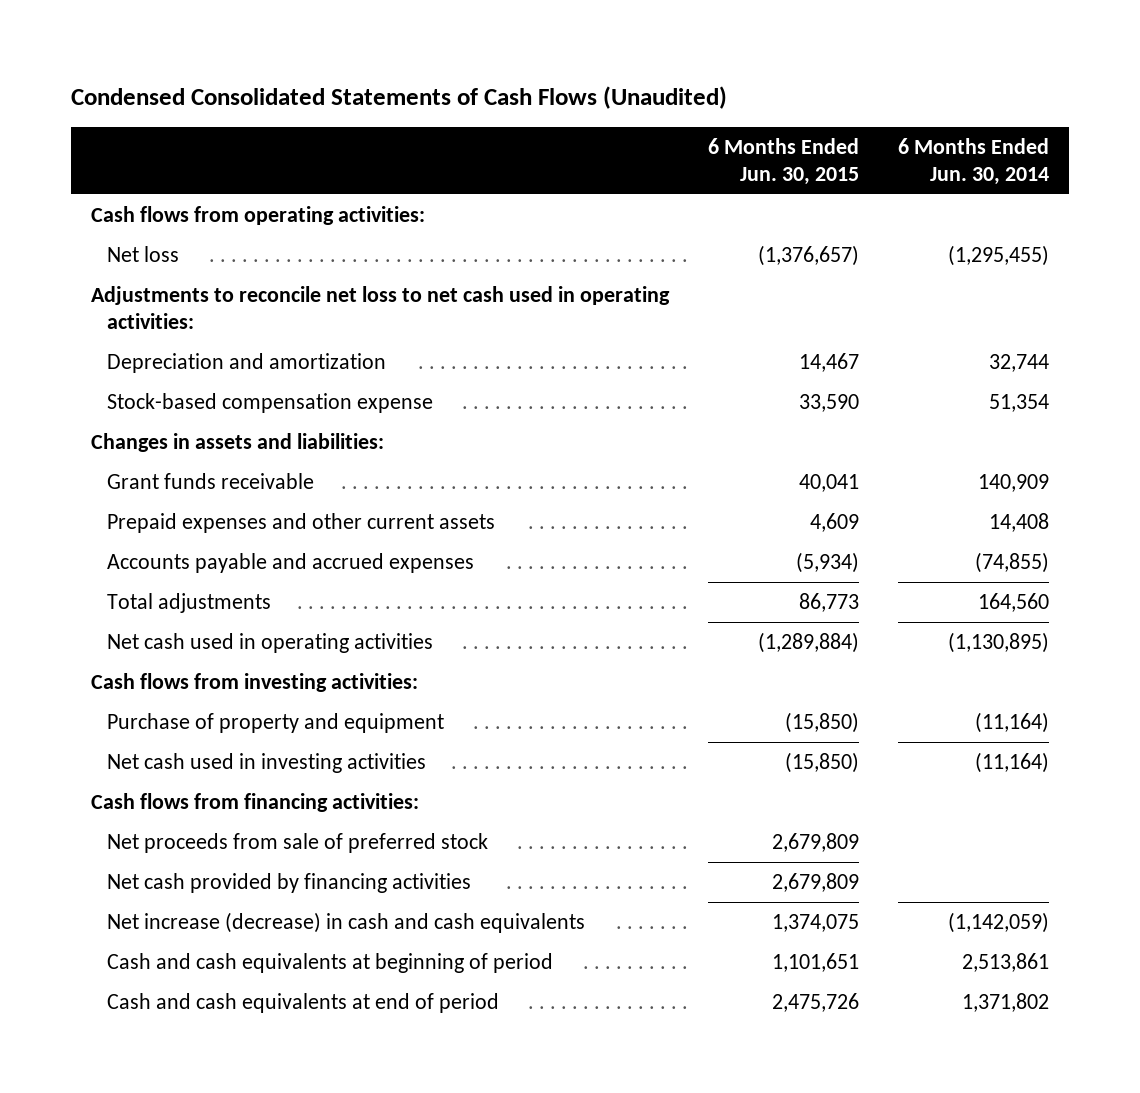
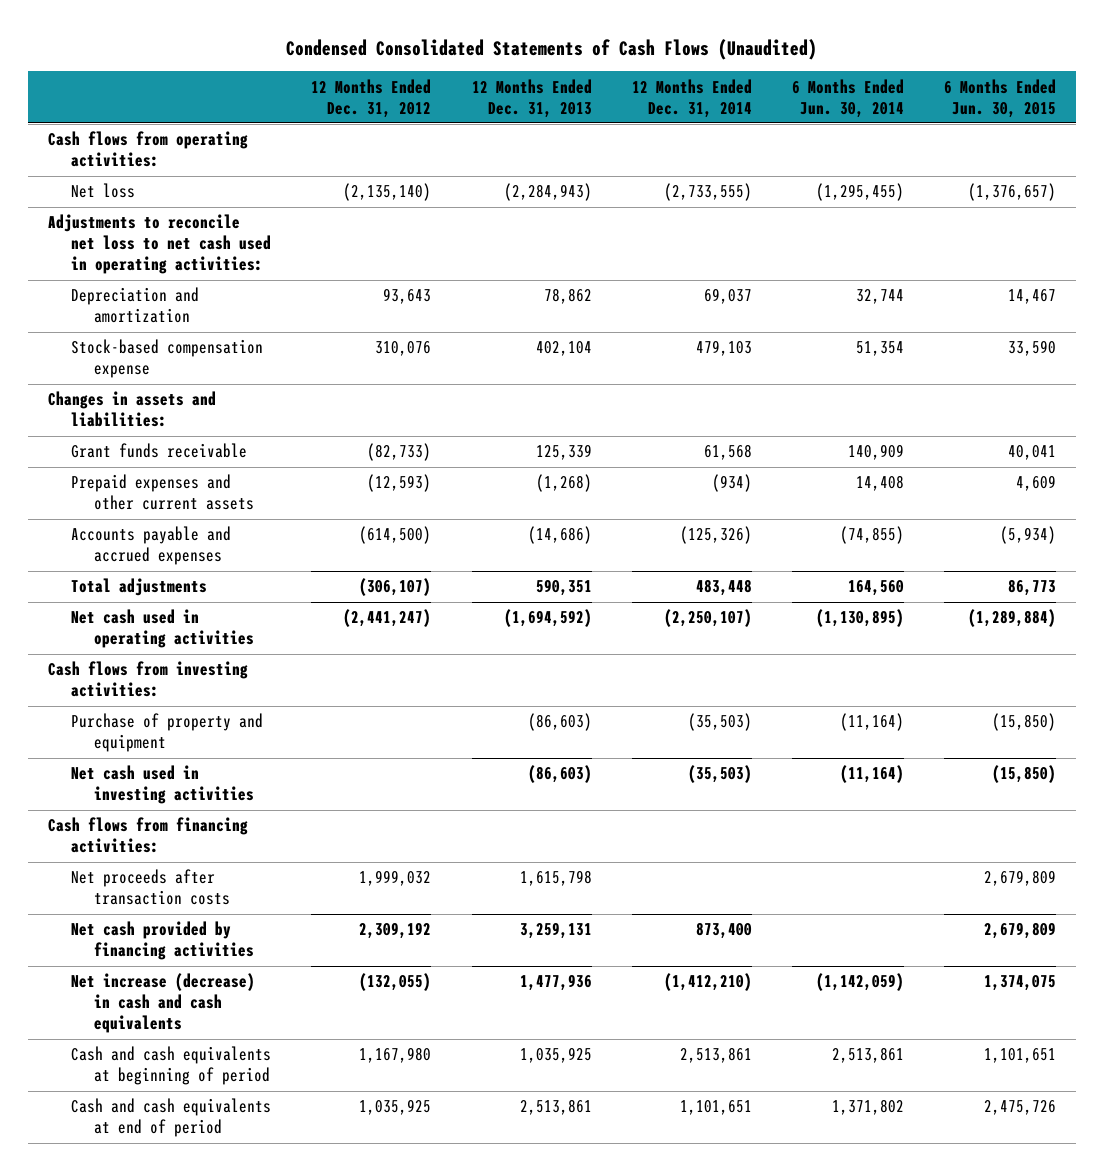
none -> [311,78,432,118] 12 Months Ended Dec. 31, 2012
none -> [471,78,592,118] 12 Months Ended Dec. 31, 2013
none -> [631,78,752,118] 12 Months Ended Dec. 31, 2014
[107,833,489,854] Net proceeds from sale of preferred stock -> [71,869,231,906] Net proceeds after transaction costs

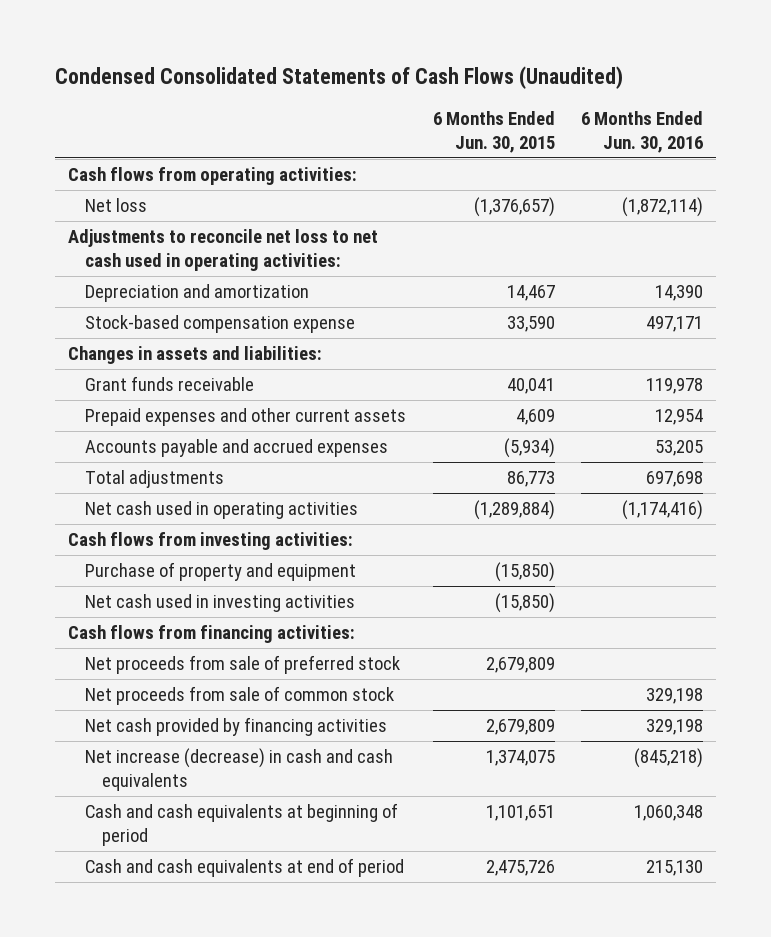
[311,78,432,118] 12 Months Ended Dec. 31, 2012 -> none
[471,78,592,118] 12 Months Ended Dec. 31, 2013 -> none
[631,78,752,118] 12 Months Ended Dec. 31, 2014 -> none
[791,78,904,118] 6 Months Ended Jun. 30, 2014 -> none
none -> [580,110,703,153] 6 Months Ended Jun. 30, 2016
[71,869,231,906] Net proceeds after transaction costs -> [85,655,401,675] Net proceeds from sale of preferred stock
none -> [85,686,395,706] Net proceeds from sale of common stock

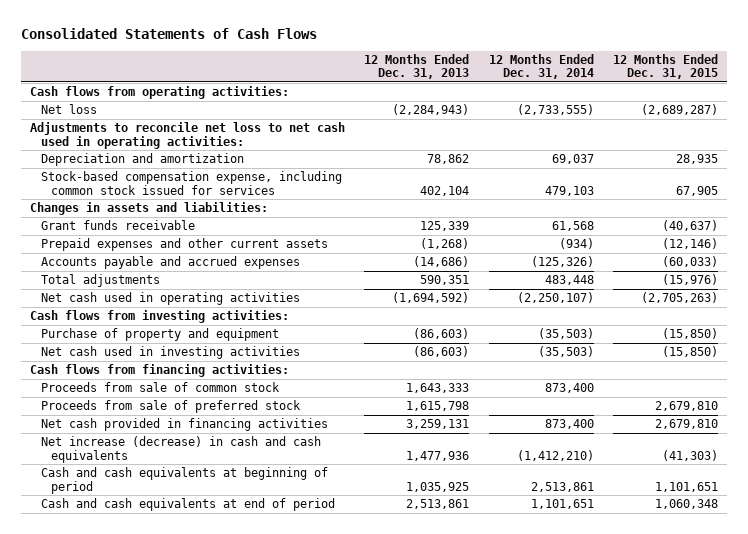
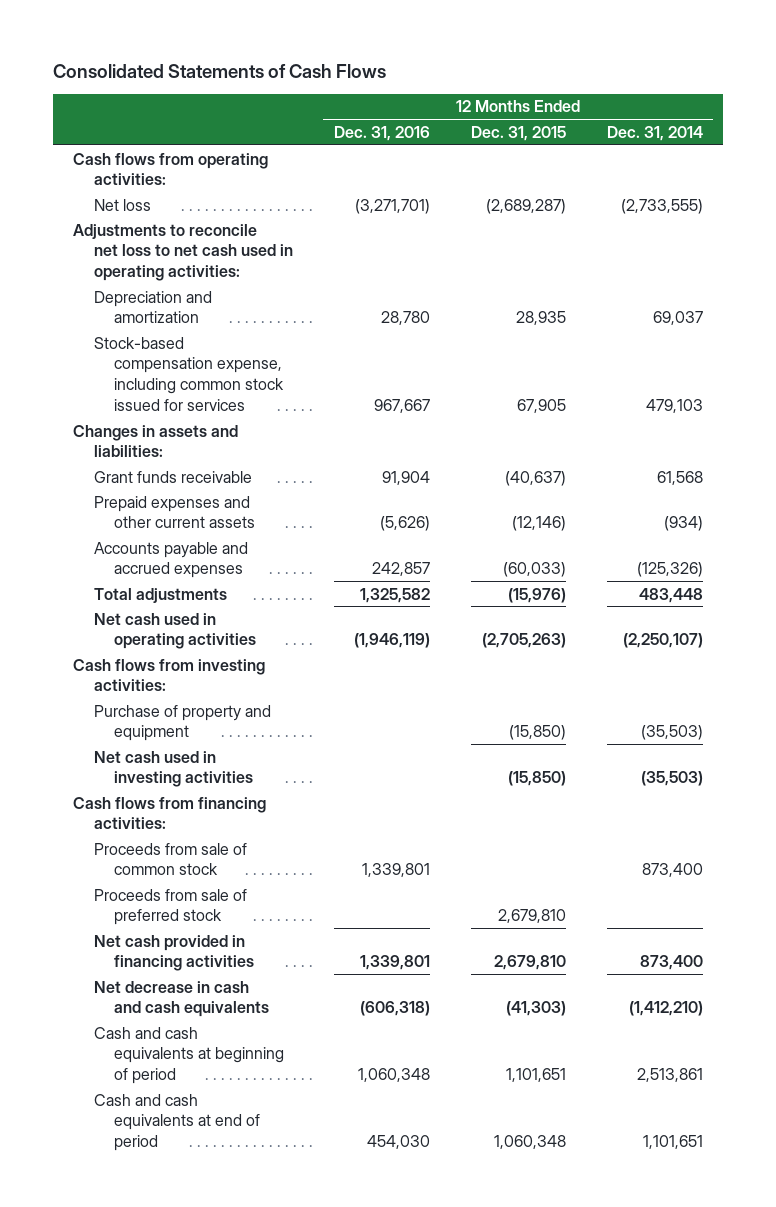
[364,53,470,80] 12 Months Ended Dec. 31, 2013 -> none
none -> [333,125,430,141] Dec. 31, 2016
[40,436,321,463] Net increase (decrease) in cash and cash equivalents -> [93,980,270,1018] Net decrease in cash and cash equivalents

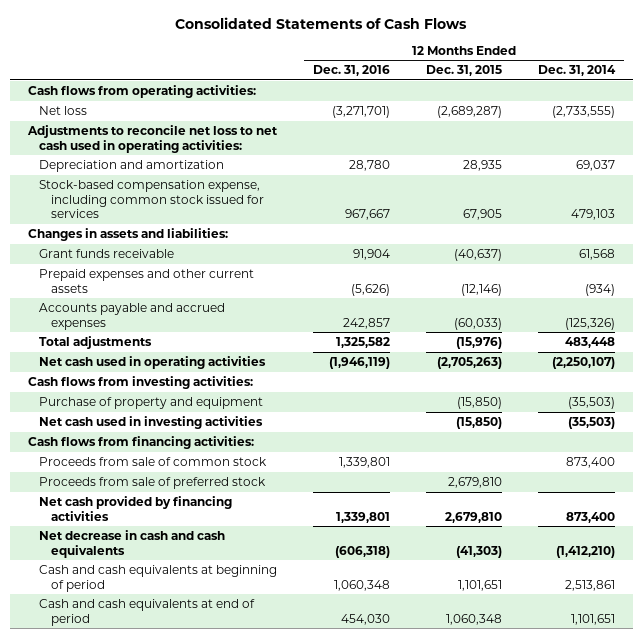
[93,934,255,972] Net cash provided in financing activities -> [39,496,233,521] Net cash provided by financing activities

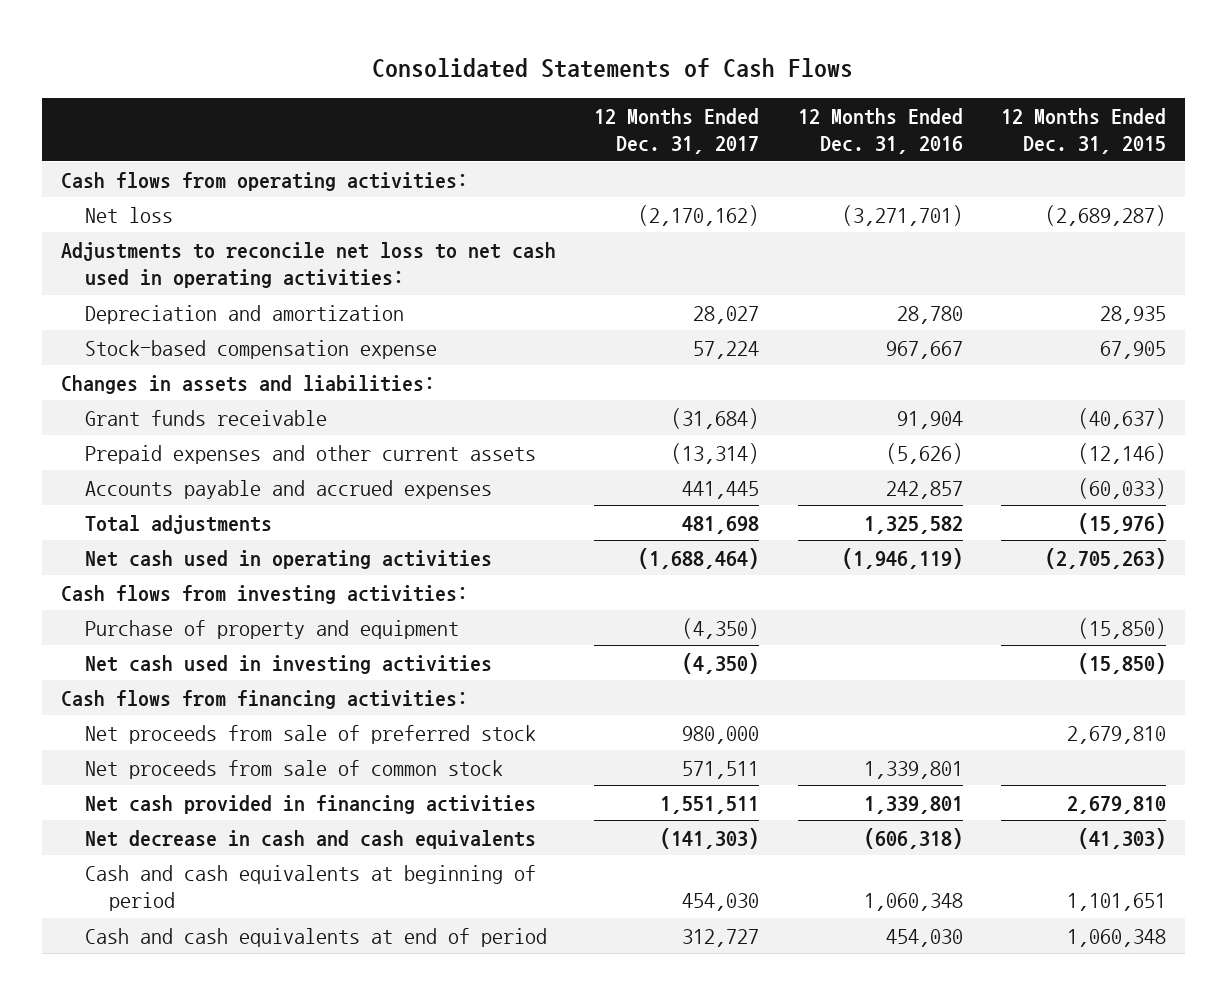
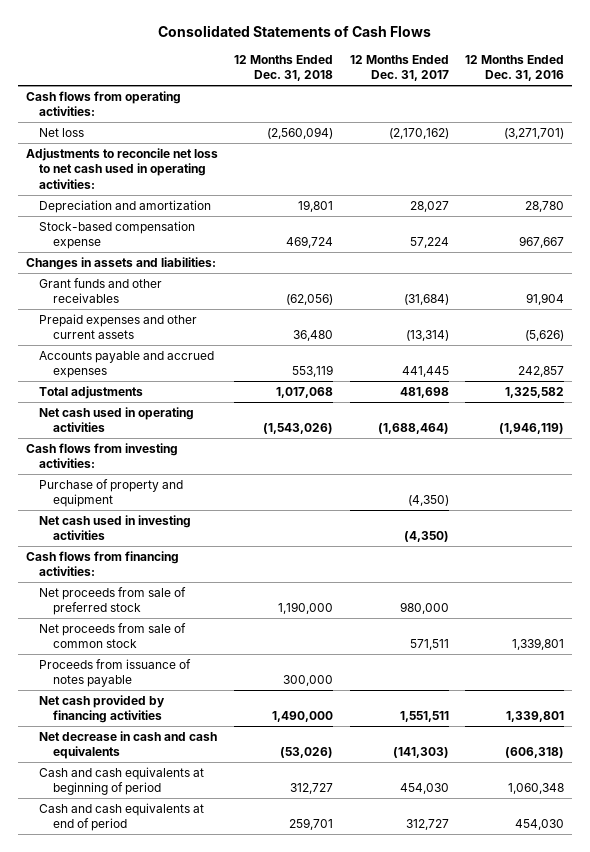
[1000,107,1166,155] 12 Months Ended Dec. 31, 2015 -> none
none -> [234,54,334,82] 12 Months Ended Dec. 31, 2018
[85,409,328,426] Grant funds receivable -> [39,277,163,304] Grant funds and other receivables
none -> [39,658,192,688] Proceeds from issuance of notes payable
[85,794,537,814] Net cash provided in financing activities -> [39,694,166,724] Net cash provided by financing activities

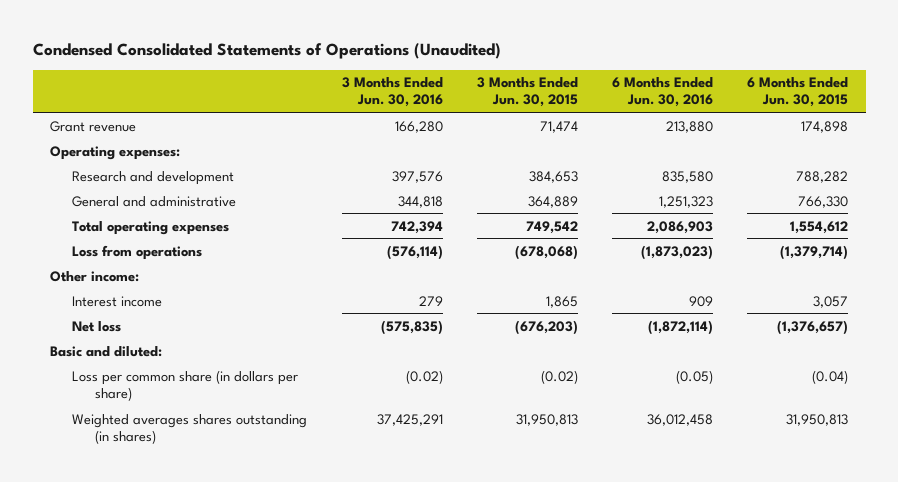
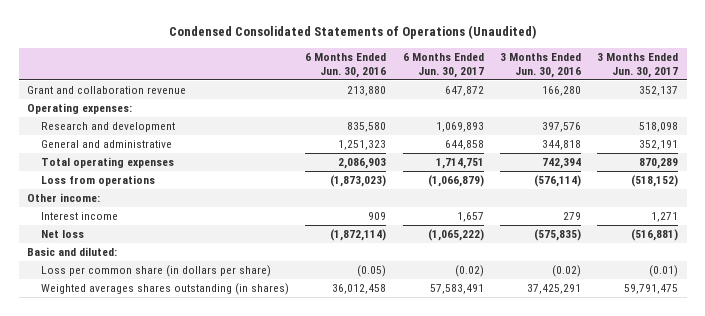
[476,77,578,108] 3 Months Ended Jun. 30, 2015 -> none
[747,77,849,108] 6 Months Ended Jun. 30, 2015 -> none
none -> [402,52,484,78] 6 Months Ended Jun. 30, 2017
none -> [597,52,679,78] 3 Months Ended Jun. 30, 2017
[49,120,136,132] Grant revenue -> [26,86,186,95] Grant and collaboration revenue

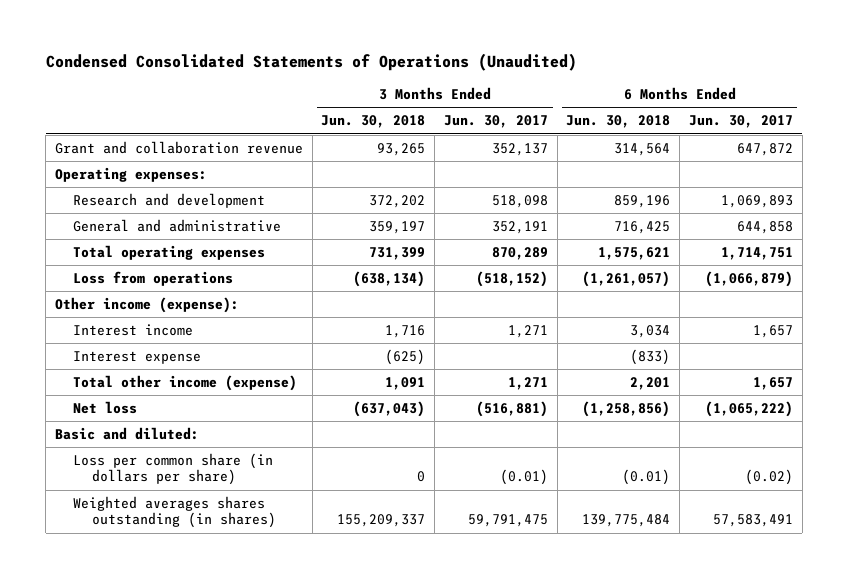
[305,52,387,78] 6 Months Ended Jun. 30, 2016 -> none
[500,52,582,78] 3 Months Ended Jun. 30, 2016 -> none
none -> [321,115,426,129] Jun. 30, 2018
none -> [566,115,671,129] Jun. 30, 2018
[26,193,100,203] Other income: -> [55,296,240,313] Other income (expense):
none -> [73,350,202,364] Interest expense
none -> [73,374,298,391] Total other income (expense)

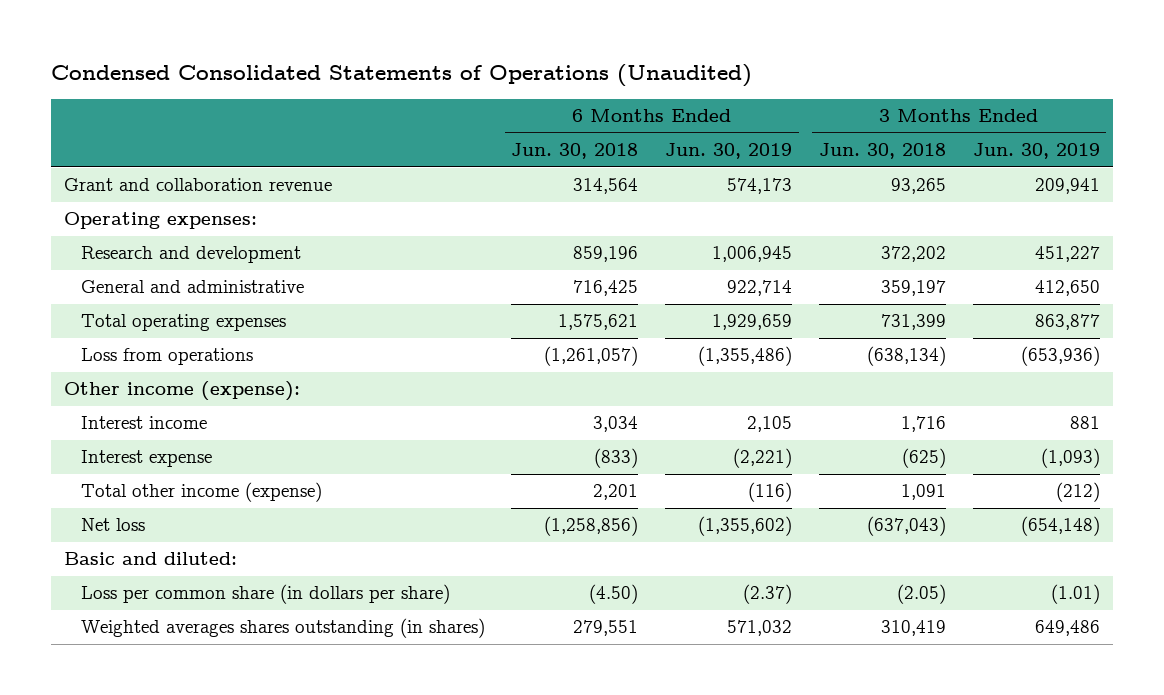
[443,115,548,129] Jun. 30, 2017 -> none
[688,115,793,129] Jun. 30, 2017 -> none
none -> [665,143,793,160] Jun. 30, 2019
none -> [972,143,1100,160] Jun. 30, 2019
[417,471,426,483] 0 -> [896,584,946,605] (2.05)
[622,469,671,486] (0.01) -> [589,584,639,605] (4.50)
[337,514,426,528] 155,209,337 -> [880,620,946,637] 310,419
[582,514,671,528] 139,775,484 -> [573,620,639,637] 279,551

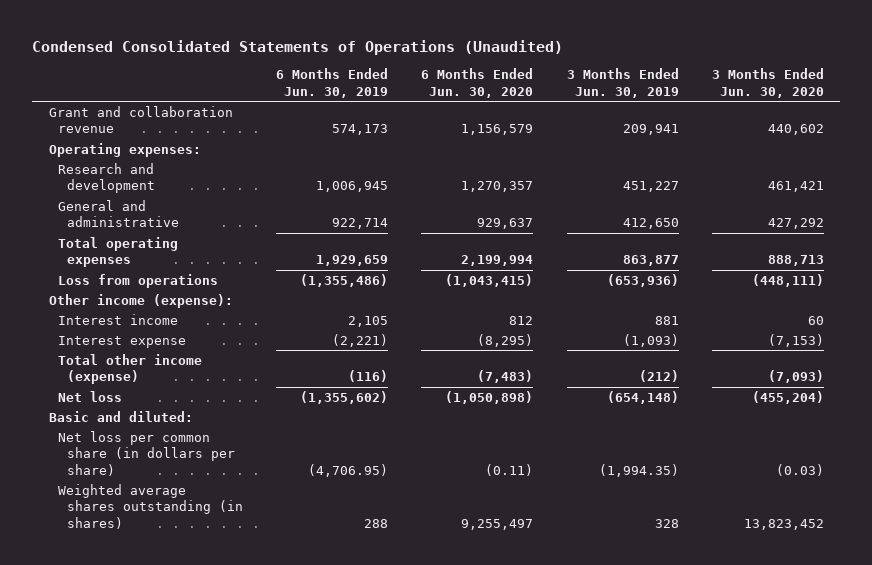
[511,143,639,160] Jun. 30, 2018 -> none
[818,143,946,160] Jun. 30, 2018 -> none
none -> [421,68,534,98] 6 Months Ended Jun. 30, 2020
none -> [711,68,824,98] 3 Months Ended Jun. 30, 2020
[80,584,450,605] Loss per common share (in dollars per share) -> [57,430,235,476] Net loss per common share (in dollars per share)
[743,584,793,605] (2.37) -> [308,463,389,477] (4,706.95)
[1050,584,1100,605] (1.01) -> [598,463,679,477] (1,994.35)
[80,618,485,639] Weighted averages shares outstanding (in shares) -> [57,483,243,529] Weighted average shares outstanding (in shares)
[727,620,793,637] 571,032 -> [364,518,389,528] 288
[1034,620,1100,637] 649,486 -> [654,518,679,528] 328

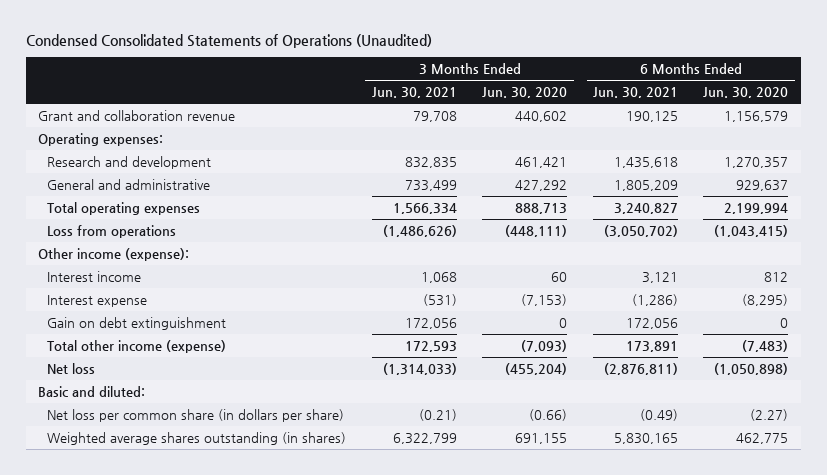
[276,68,389,98] 6 Months Ended Jun. 30, 2019 -> none
[566,68,679,98] 3 Months Ended Jun. 30, 2019 -> none
none -> [371,87,457,99] Jun. 30, 2021
none -> [592,87,678,99] Jun. 30, 2021
none -> [47,316,227,330] Gain on debt extinguishment
[485,463,534,476] (0.11) -> [750,408,789,421] (2.27)
[775,463,824,476] (0.03) -> [529,408,568,421] (0.66)
[461,518,534,530] 9,255,497 -> [736,432,789,444] 462,775
[743,518,824,530] 13,823,452 -> [515,432,568,444] 691,155

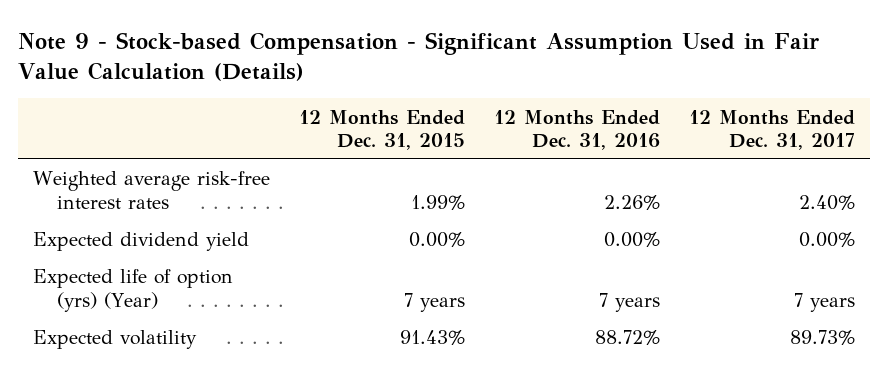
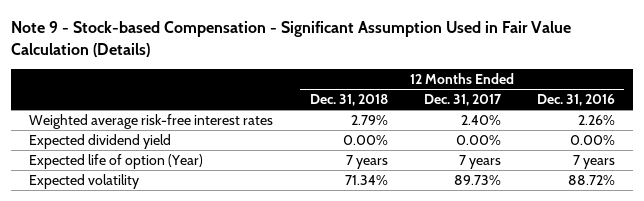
[299,109,466,151] 12 Months Ended Dec. 31, 2015 -> none
none -> [309,94,388,107] Dec. 31, 2018
[32,269,233,312] Expected life of option (yrs) (Year) -> [29,154,204,170] Expected life of option (Year)

